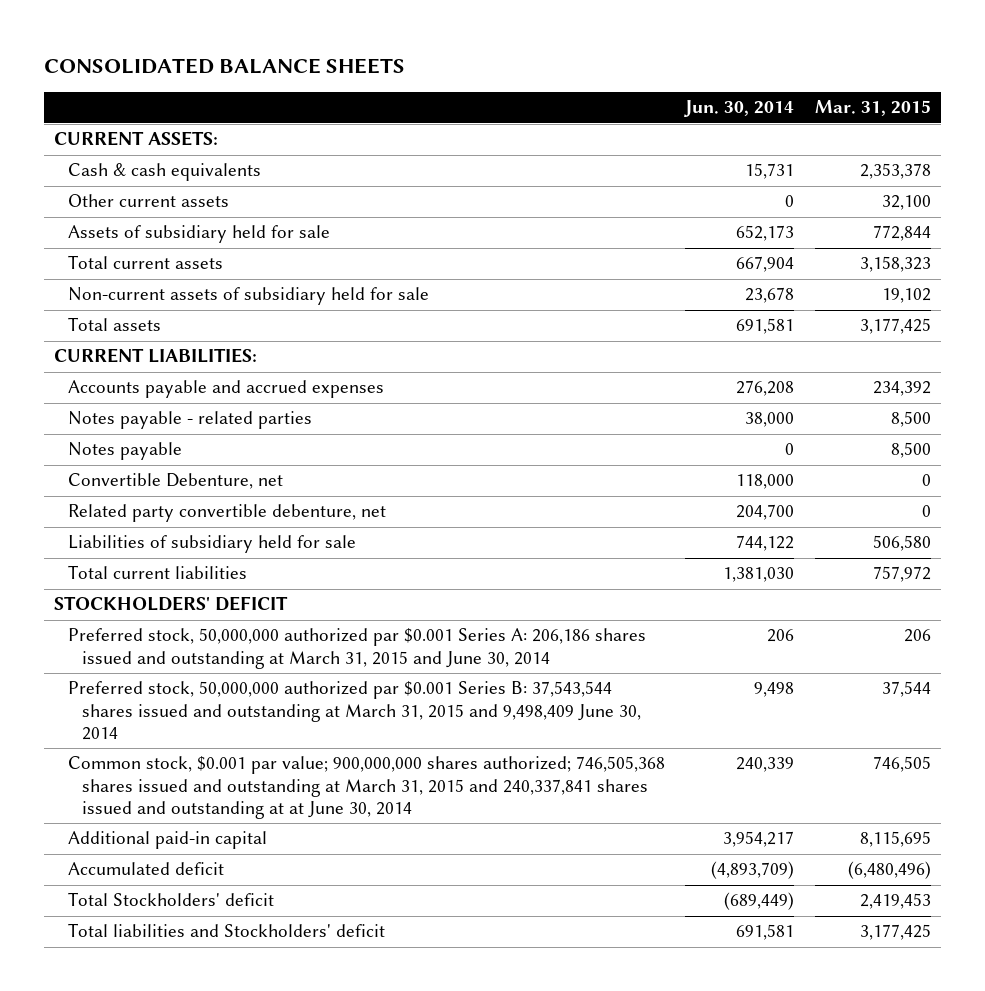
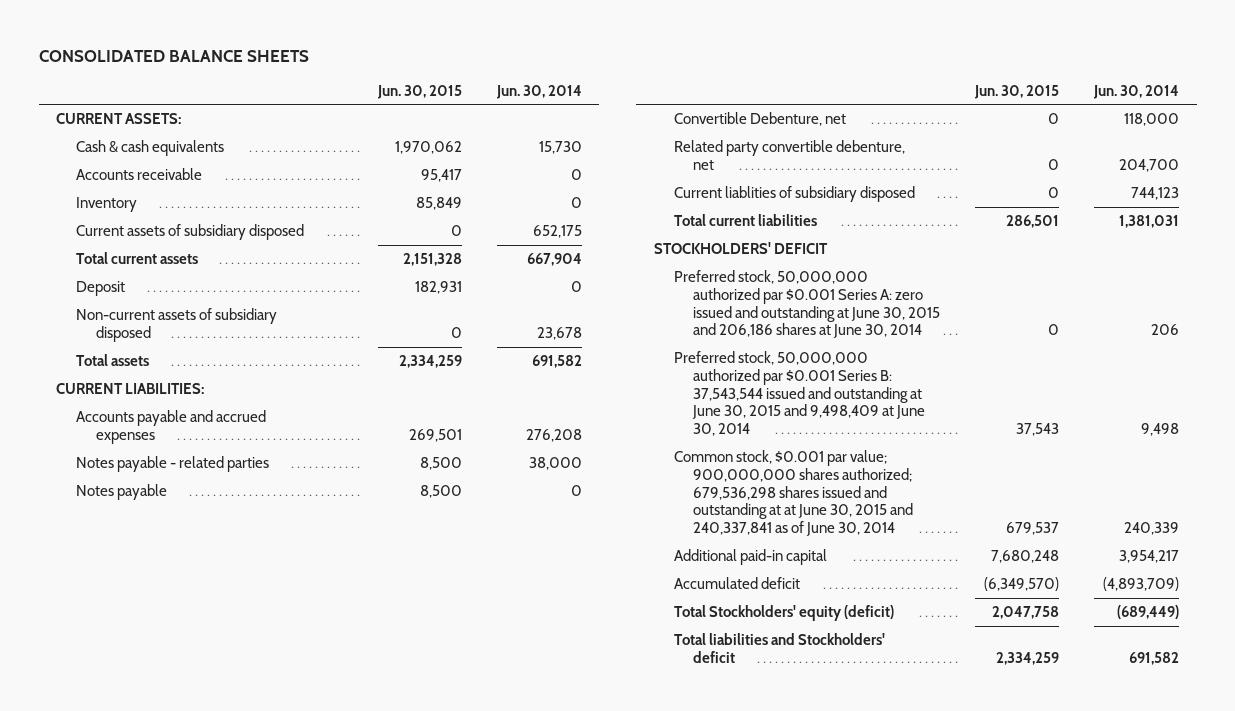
[814,100,931,117] Mar. 31, 2015 -> none
none -> [376,84,462,99] Jun. 30, 2015
[68,194,230,208] Other current assets -> none
[745,163,795,180] 15,731 -> [538,141,582,155] 15,730
none -> [75,168,202,181] Accounts receivable
none -> [75,197,137,213] Inventory
[68,225,331,244] Assets of subsidiary held for sale -> [75,224,304,241] Current assets of subsidiary disposed
[736,225,795,242] 652,173 -> [532,225,582,239] 652,175
none -> [75,281,125,297] Deposit
[68,287,430,306] Non-current assets of subsidiary held for sale -> [75,308,277,342] Non-current assets of subsidiary disposed
[736,318,795,335] 691,581 -> [531,355,582,369] 691,582
[68,535,357,554] Liabilities of subsidiary held for sale -> none
none -> [673,186,915,203] Current liablities of subsidiary disposed
[723,567,795,583] 1,381,030 -> [1119,215,1180,229] 1,381,031
[68,628,647,669] Preferred stock, 50,000,000 authorized par $0.001 Series A: 206,186 shares issued and outstanding at March 31, 2015 and June 30, 2014 -> [673,270,941,339] Preferred stock, 50,000,000 authorized par $0.001 Series A: zero issued and outstanding at June 30, 2015 and 206,186 shares at June 30, 2014
[68,681,641,741] Preferred stock, 50,000,000 authorized par $0.001 Series B: 37,543,544 shares issued and outstanding at March 31, 2015 and 9,498,409 June 30, 2014 -> [673,351,926,436] Preferred stock, 50,000,000 authorized par $0.001 Series B: 37,543,544 issued and outstanding at June 30, 2015 and 9,498,409 at June 30, 2014
[68,756,666,820] Common stock, $0.001 par value; 900,000,000 shares authorized; 746,505,368 shares issued and outstanding at March 31, 2015 and 240,337,841 shares issued and outstanding at at June 30, 2014 -> [673,450,914,536] Common stock, $0.001 par value; 900,000,000 shares authorized; 679,536,298 shares issued and outstanding at at June 30, 2015 and 240,337,841 as of June 30, 2014
[68,892,275,907] Total Stockholders' deficit -> [673,605,894,622] Total Stockholders' equity (deficit)
[736,924,795,941] 691,581 -> [1129,651,1180,665] 691,582

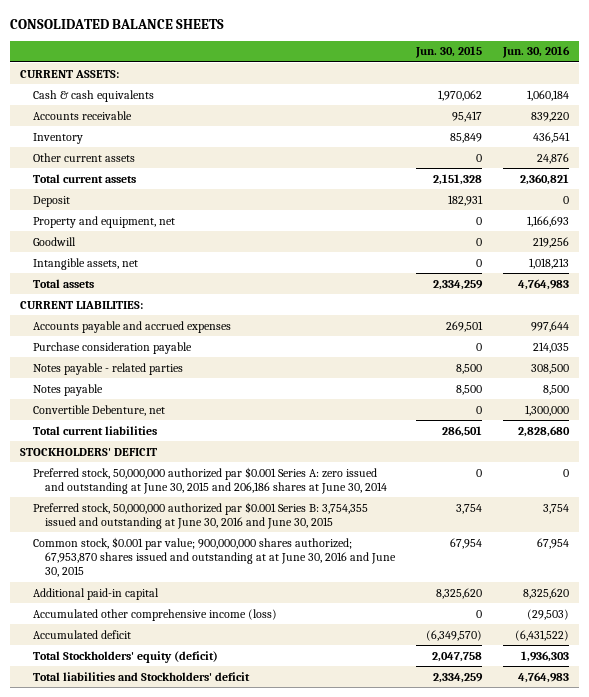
[495,84,582,99] Jun. 30, 2014 -> none
none -> [501,46,570,59] Jun. 30, 2016
[75,224,304,241] Current assets of subsidiary disposed -> none
none -> [32,152,135,162] Other current assets
[75,308,277,342] Non-current assets of subsidiary disposed -> none
none -> [32,215,175,228] Property and equipment, net
none -> [32,236,76,246] Goodwill
none -> [32,257,138,270] Intangible assets, net
none -> [32,341,192,354] Purchase consideration payable
[673,140,905,170] Related party convertible debenture, net -> none
[673,186,915,203] Current liablities of subsidiary disposed -> none
[673,351,926,436] Preferred stock, 50,000,000 authorized par $0.001 Series B: 37,543,544 issued and outstanding at June 30, 2015 and 9,498,409 at June 30, 2014 -> [32,501,368,529] Preferred stock, 50,000,000 authorized par $0.001 Series B: 3,754,355 issued and outstanding at June 30, 2016 and June 30, 2015
[1016,422,1060,436] 37,543 -> [455,503,482,514] 3,754
[673,450,914,536] Common stock, $0.001 par value; 900,000,000 shares authorized; 679,536,298 shares issued and outstanding at at June 30, 2015 and 240,337,841 as of June 30, 2014 -> [32,536,397,578] Common stock, $0.001 par value; 900,000,000 shares authorized; 67,953,870 shares issued and outstanding at at June 30, 2016 and June 30, 2015
[1006,521,1060,535] 679,537 -> [449,537,482,549] 67,954
[991,550,1060,564] 7,680,248 -> [435,587,482,599] 8,325,620
none -> [32,608,277,621] Accumulated other comprehensive income (loss)

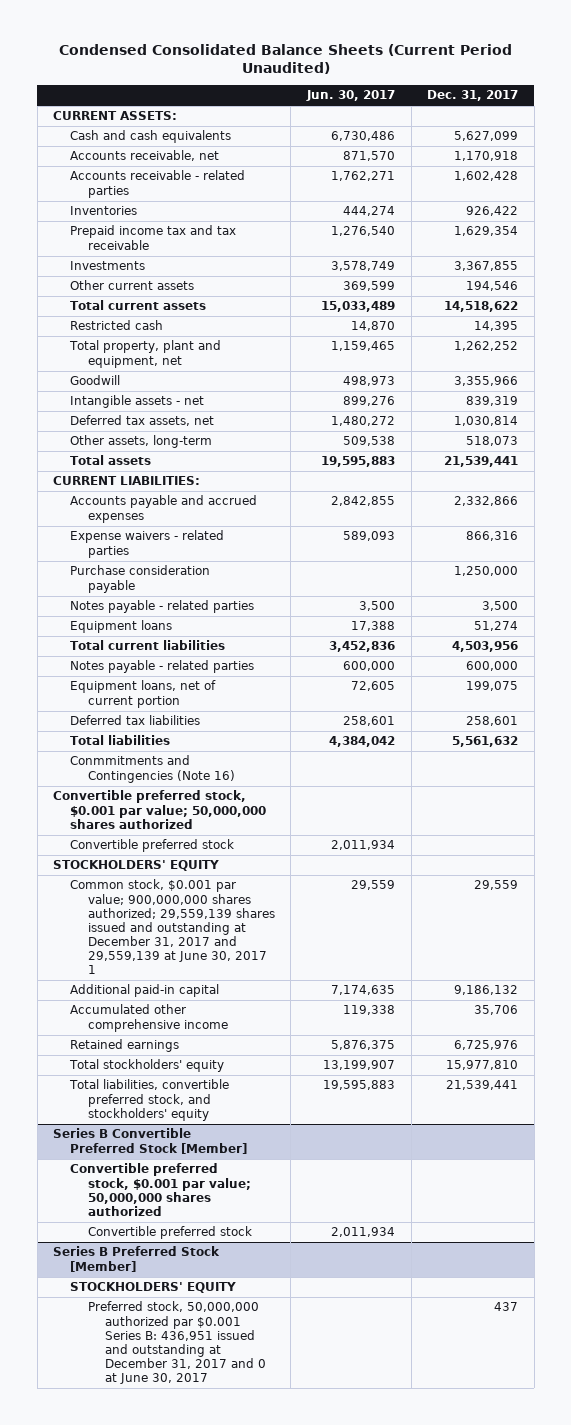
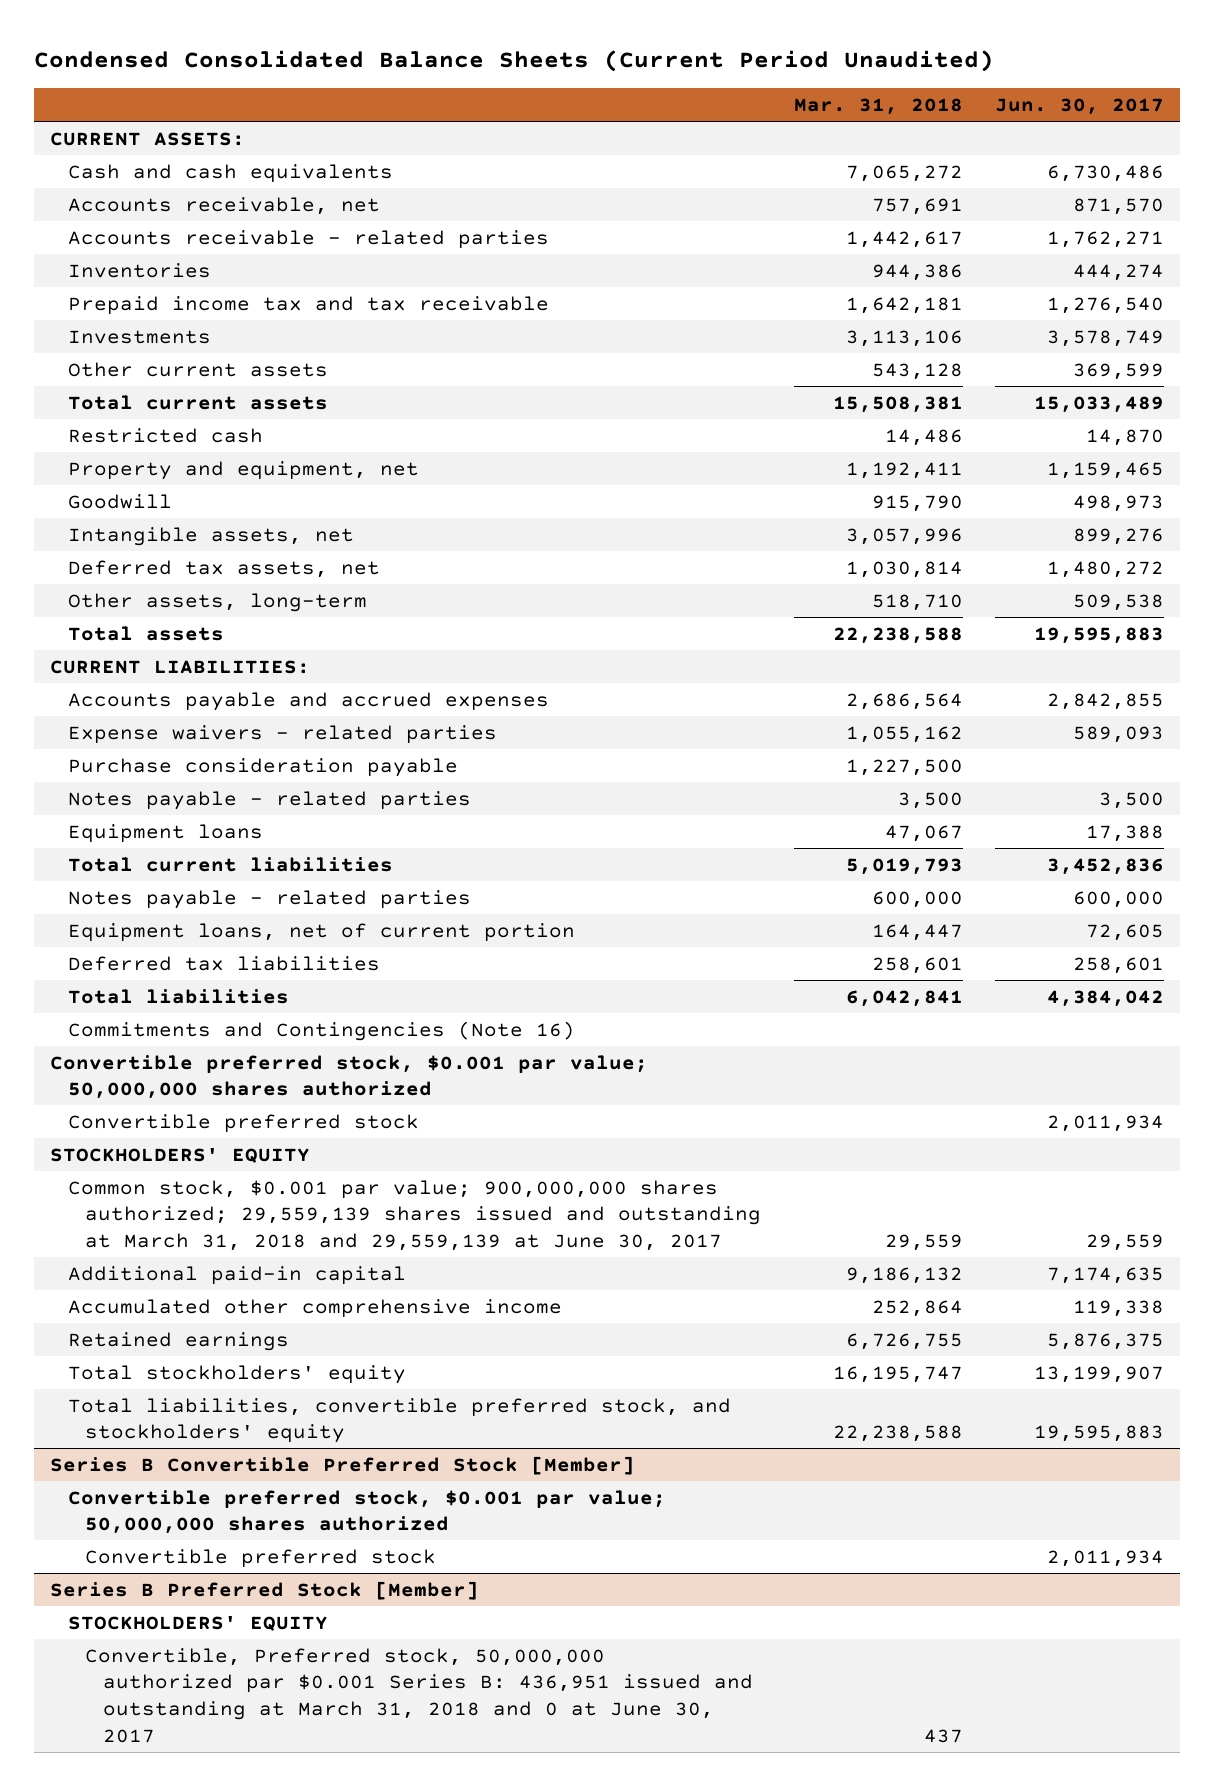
[427,90,519,102] Dec. 31, 2017 -> none
none -> [793,97,963,115] Mar. 31, 2018
[69,340,222,368] Total property, plant and equipment, net -> [67,460,419,480] Property and equipment, net
[70,395,205,409] Intangible assets - net -> [67,526,354,546] Intangible assets, net
[70,755,235,783] Conmmitments and Contingencies (Note 16) -> [67,1020,575,1041] Commitments and Contingencies (Note 16)
[70,879,275,975] Common stock, $0.001 par value; 900,000,000 shares authorized; 29,559,139 shares issued and outstanding at December 31, 2017 and 29,559,139 at June 30, 2017 1 -> [67,1179,762,1252] Common stock, $0.001 par value; 900,000,000 shares authorized; 29,559,139 shares issued and outstanding at March 31, 2018 and 29,559,139 at June 30, 2017
[87,1301,267,1385] Preferred stock, 50,000,000 authorized par $0.001 Series B: 436,951 issued and outstanding at December 31, 2017 and 0 at June 30, 2017 -> [85,1647,753,1743] Convertible, Preferred stock, 50,000,000 authorized par $0.001 Series B: 436,951 issued and outstanding at March 31, 2018 and 0 at June 30, 2017

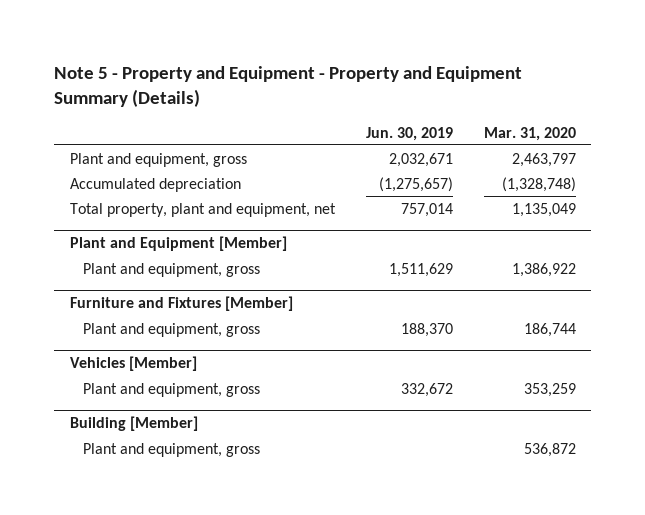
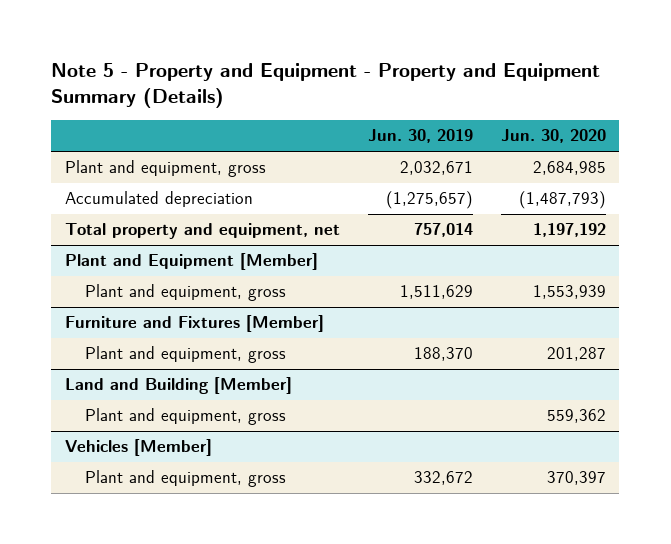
[483,126,576,141] Mar. 31, 2020 -> none
none -> [500,129,606,144] Jun. 30, 2020
[69,202,336,217] Total property, plant and equipment, net -> [65,223,341,240] Total property and equipment, net
none -> [65,377,293,395] Land and Building [Member]
none -> [84,408,286,426] Plant and equipment, gross
[69,416,198,432] Building [Member] -> none
[83,442,261,457] Plant and equipment, gross -> none

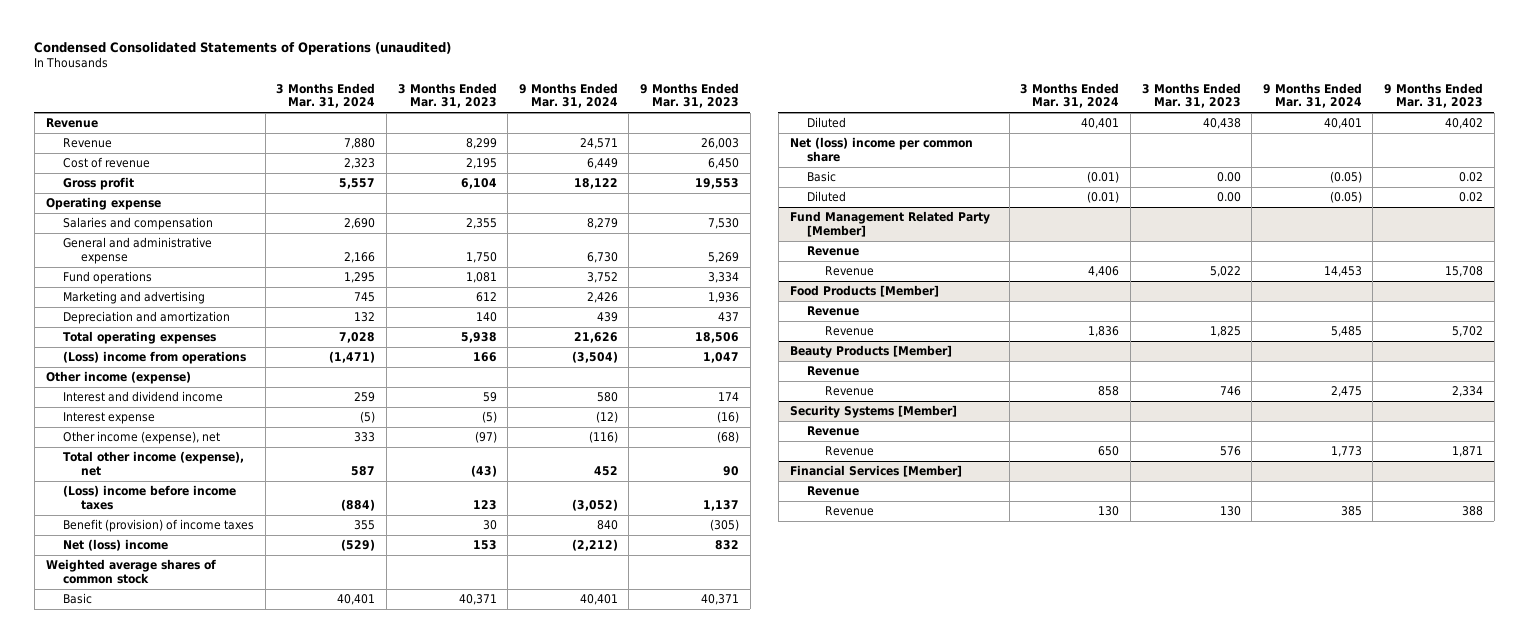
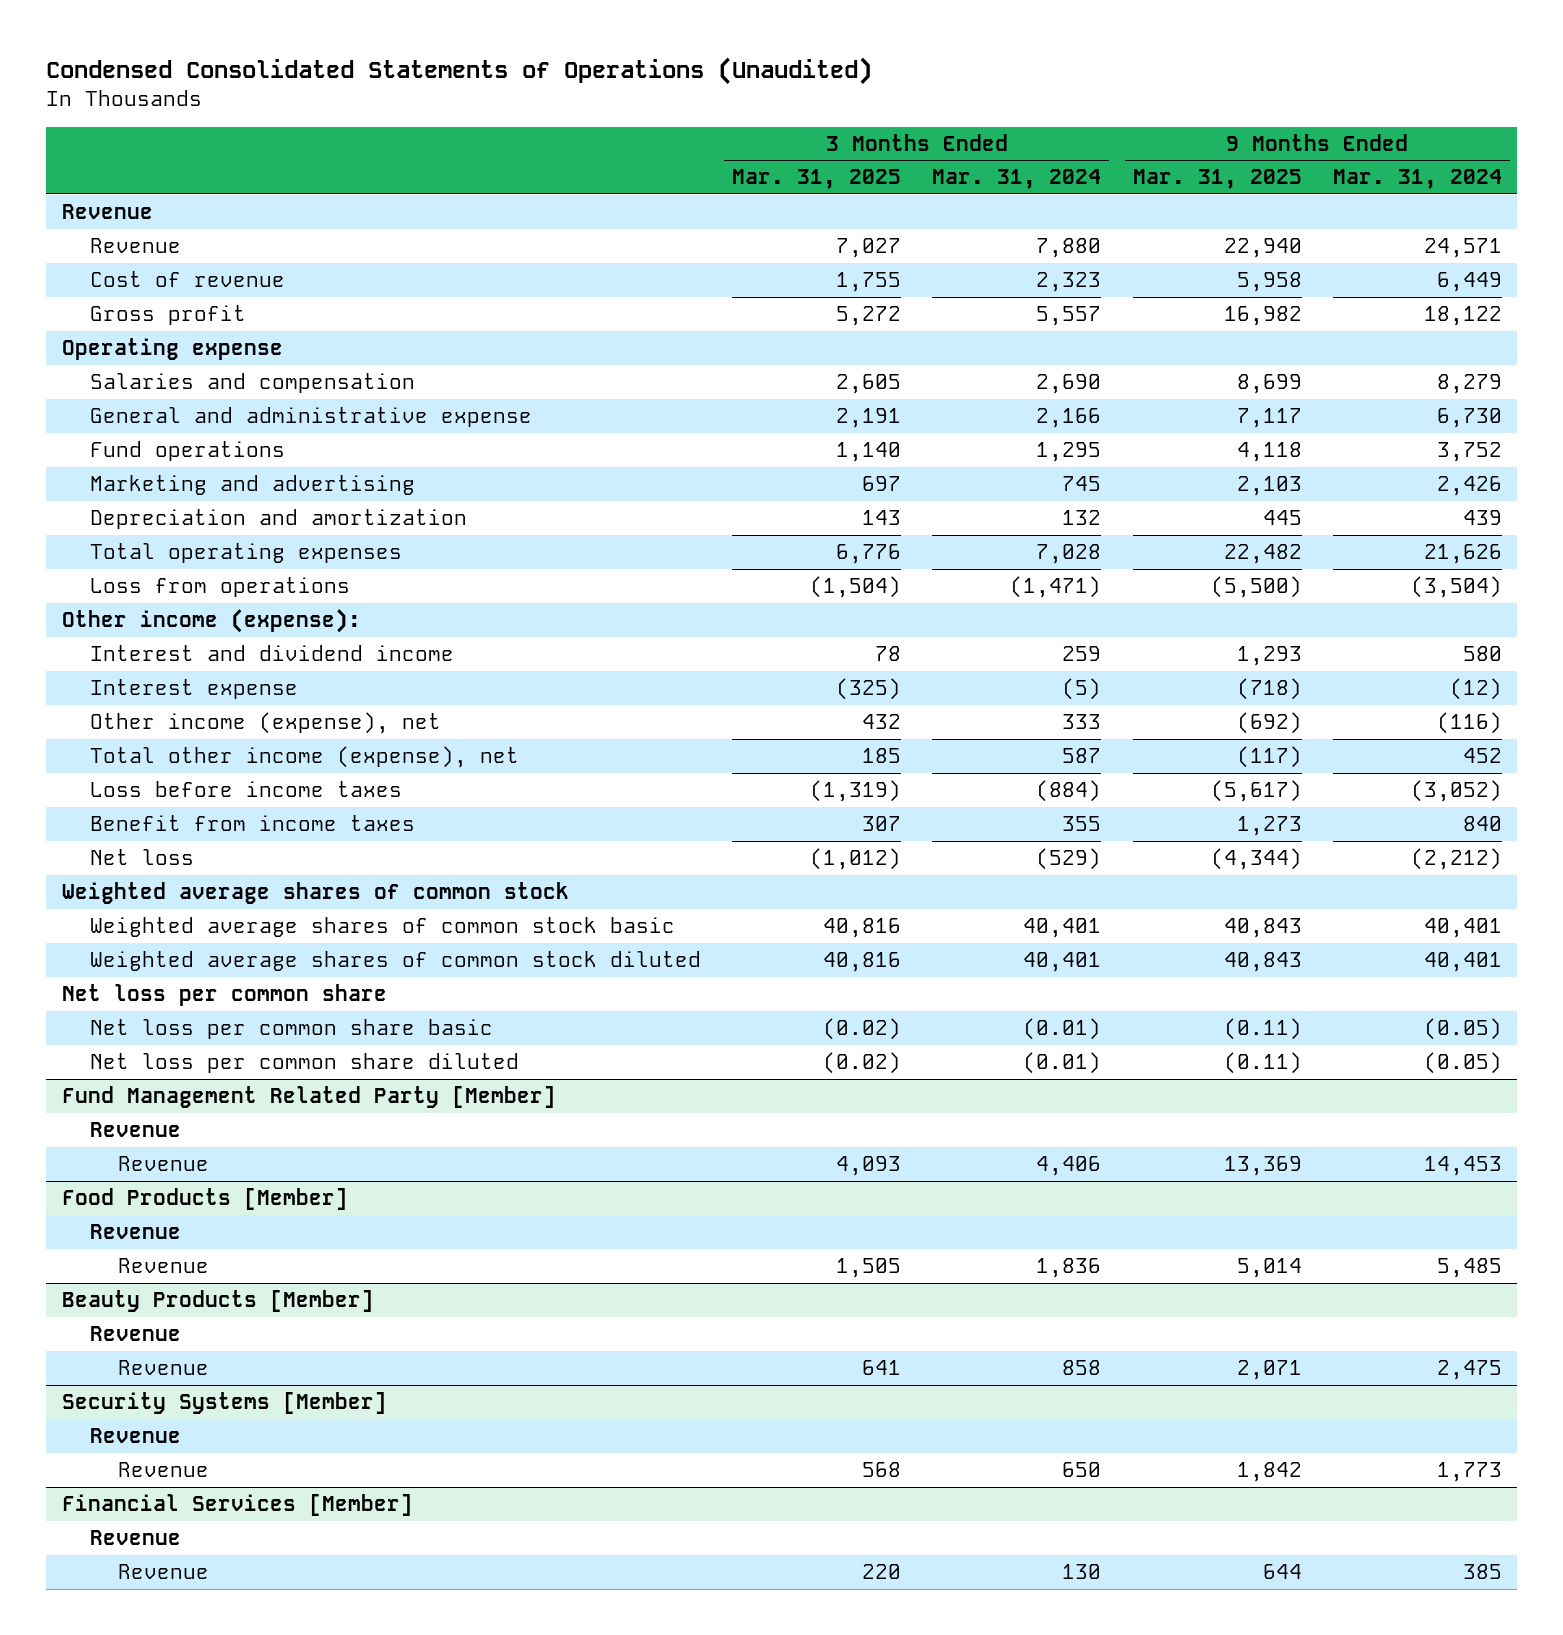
[34,42,452,56] Condensed Consolidated Statements of Operations (unaudited) -> [45,57,872,86] Condensed Consolidated Statements of Operations (Unaudited)
[397,82,497,109] 3 Months Ended Mar. 31, 2023 -> none
[640,82,740,109] 9 Months Ended Mar. 31, 2023 -> none
none -> [731,169,901,190] Mar. 31, 2025
none -> [1132,169,1302,190] Mar. 31, 2025
[63,351,247,365] (Loss) income from operations -> [89,577,350,598] Loss from operations
[45,371,191,385] Other income (expense) -> [61,609,361,634] Other income (expense):
[63,485,237,510] (Loss) income before income taxes -> [89,781,402,798] Loss before income taxes
[63,519,255,533] Benefit (provision) of income taxes -> [89,815,415,832] Benefit from income taxes
[63,539,169,552] Net (loss) income -> [89,849,194,866] Net loss
[63,593,93,605] Basic -> [89,917,675,938] Weighted average shares of common stock basic
[807,117,847,129] Diluted -> [89,951,701,972] Weighted average shares of common stock diluted
[789,137,973,162] Net (loss) income per common share -> [61,984,387,1007] Net loss per common share
[807,171,837,183] Basic -> [89,1019,493,1040] Net loss per common share basic
[807,191,847,203] Diluted -> [89,1053,519,1074] Net loss per common share diluted

